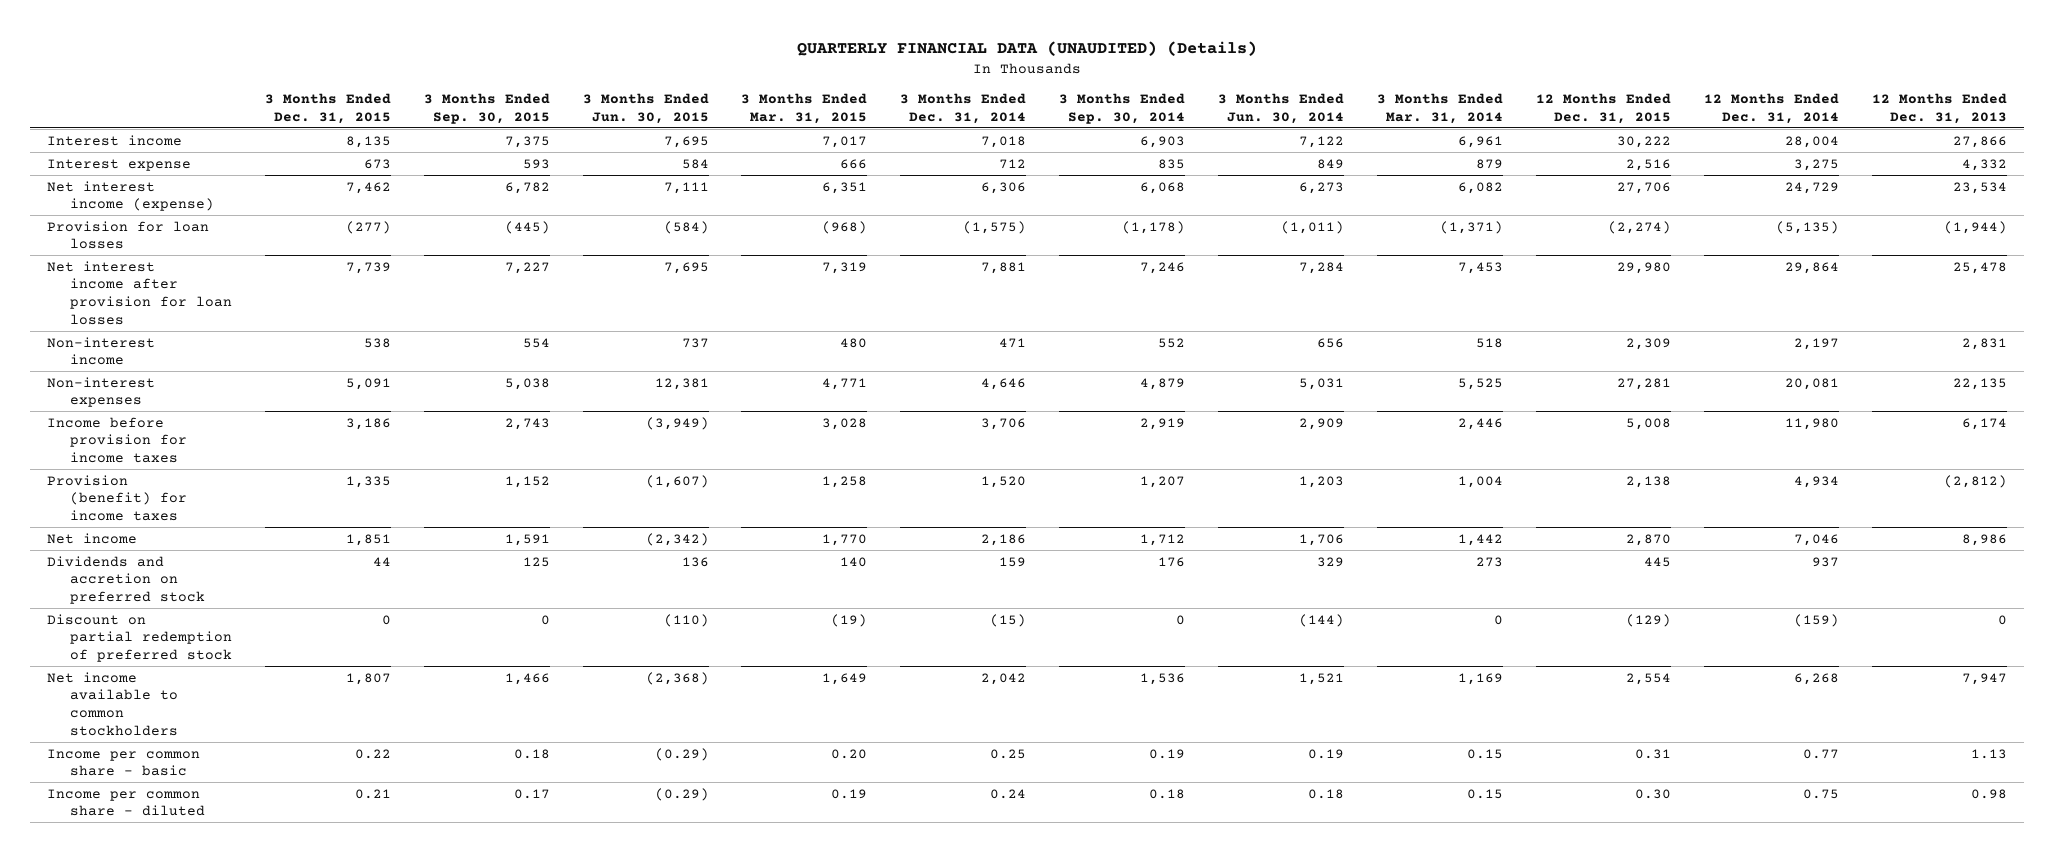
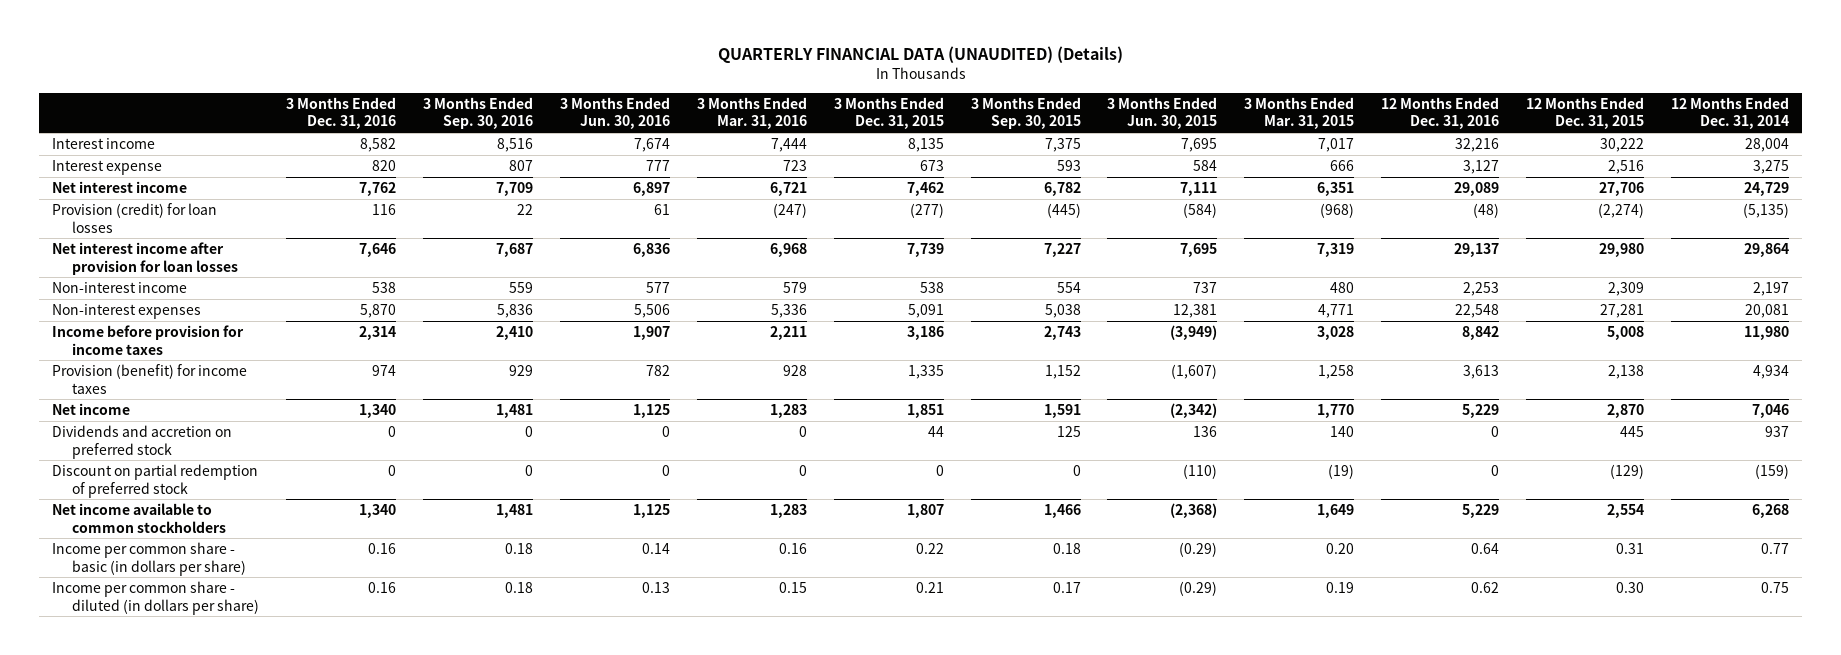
[900,92,1027,124] 3 Months Ended Dec. 31, 2014 -> none
[1059,92,1186,124] 3 Months Ended Sep. 30, 2014 -> none
[1218,92,1345,124] 3 Months Ended Jun. 30, 2014 -> none
[1377,92,1504,124] 3 Months Ended Mar. 31, 2014 -> none
[1872,92,2008,124] 12 Months Ended Dec. 31, 2013 -> none
none -> [286,96,397,130] 3 Months Ended Dec. 31, 2016
none -> [423,96,534,130] 3 Months Ended Sep. 30, 2016
none -> [559,96,670,130] 3 Months Ended Jun. 30, 2016
none -> [696,96,807,130] 3 Months Ended Mar. 31, 2016
none -> [1381,96,1500,130] 12 Months Ended Dec. 31, 2016
[46,180,214,212] Net interest income (expense) -> [52,180,188,193] Net interest income
[46,220,209,250] Provision for loan losses -> [52,202,218,233] Provision (credit) for loan losses
[46,748,200,777] Income per common share - basic -> [52,541,247,576] Income per common share - basic (in dollars per share)
[46,788,205,817] Income per common share - diluted -> [52,580,260,615] Income per common share - diluted (in dollars per share)

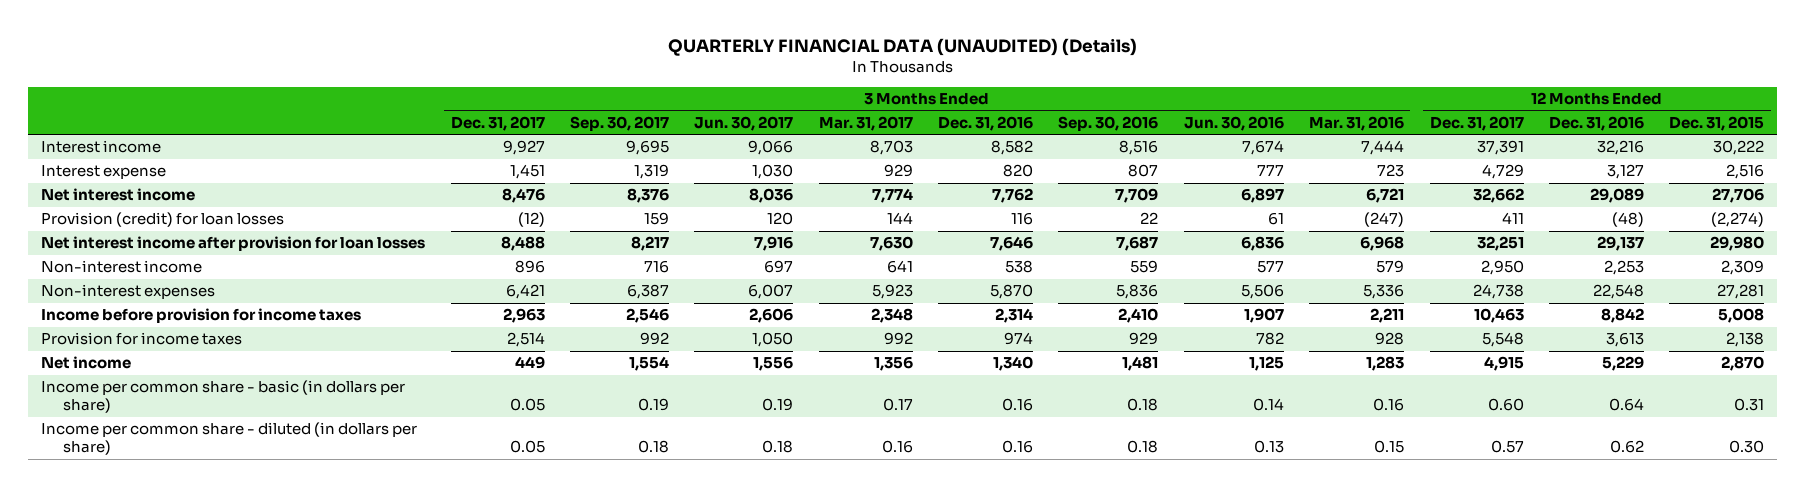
[833,96,944,130] 3 Months Ended Dec. 31, 2015 -> none
[970,96,1081,130] 3 Months Ended Sep. 30, 2015 -> none
[1107,96,1218,130] 3 Months Ended Jun. 30, 2015 -> none
[1244,96,1355,130] 3 Months Ended Mar. 31, 2015 -> none
[1670,96,1789,130] 12 Months Ended Dec. 31, 2014 -> none
none -> [450,115,545,131] Dec. 31, 2017
none -> [569,115,669,131] Sep. 30, 2017
none -> [694,115,794,131] Jun. 30, 2017
none -> [818,115,913,131] Mar. 31, 2017
none -> [1429,115,1524,131] Dec. 31, 2017
[52,363,248,394] Provision (benefit) for income taxes -> [41,332,243,346] Provision for income taxes
[52,424,233,459] Dividends and accretion on preferred stock -> none
[52,463,259,498] Discount on partial redemption of preferred stock -> none
[52,502,227,533] Net income available to common stockholders -> none

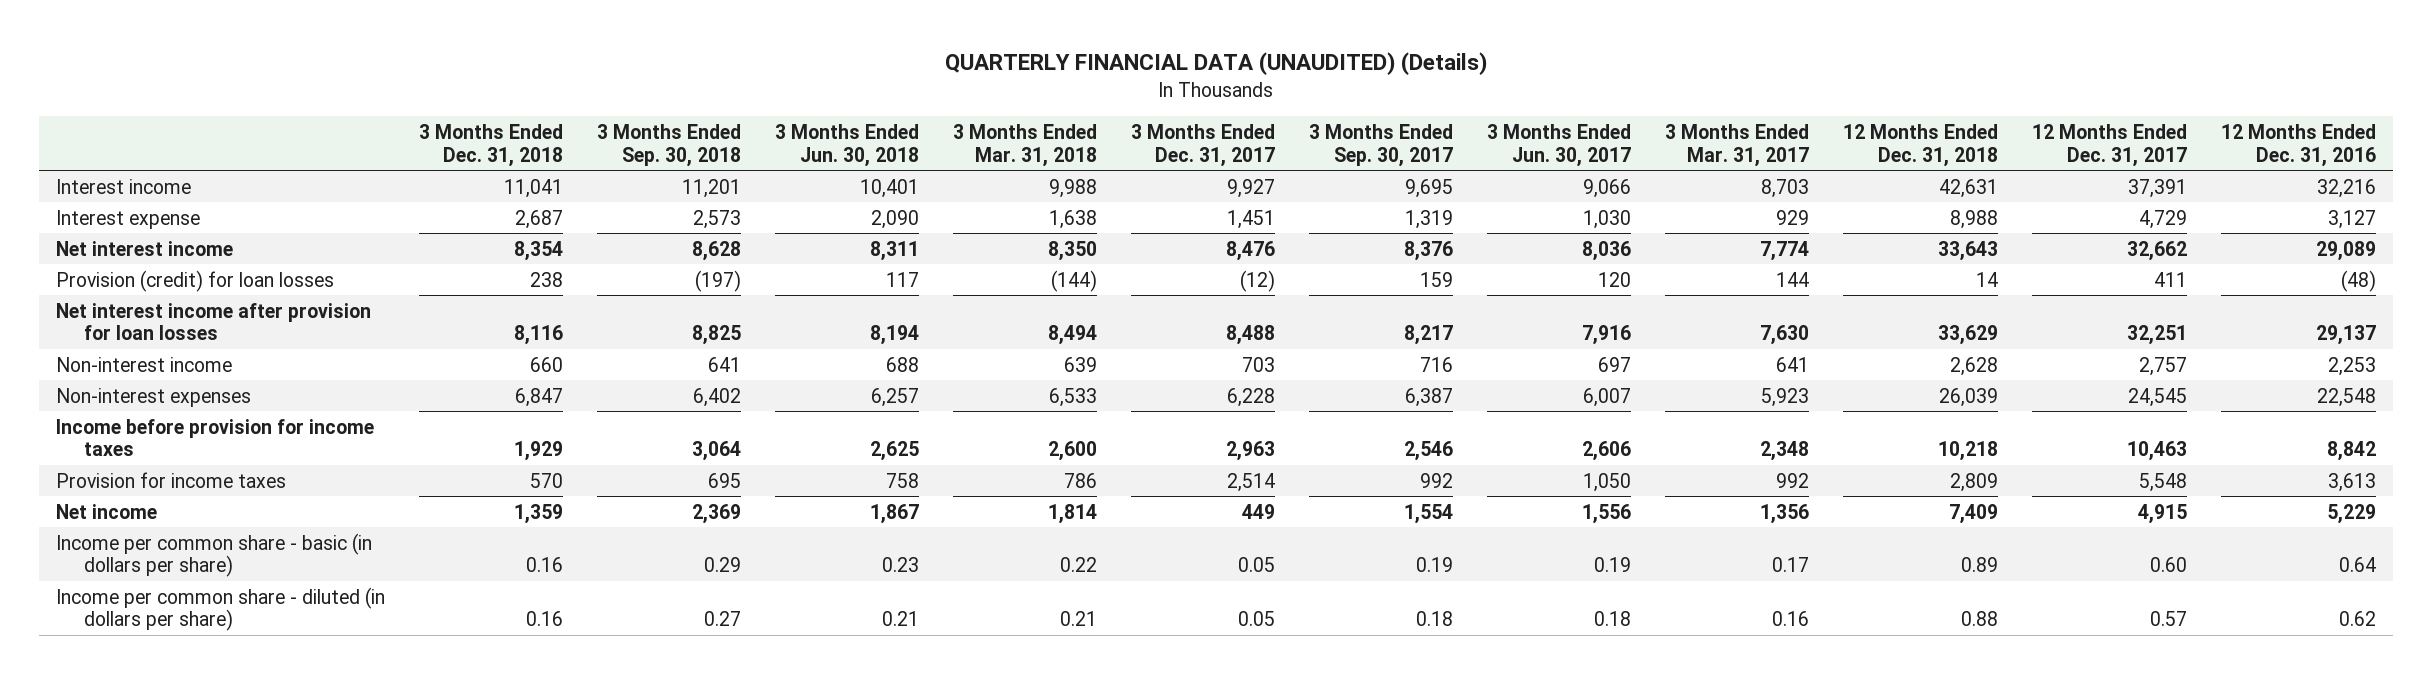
[938,115,1034,131] Dec. 31, 2016 -> none
[1058,115,1159,131] Sep. 30, 2016 -> none
[1183,115,1284,131] Jun. 30, 2016 -> none
[1309,115,1405,131] Mar. 31, 2016 -> none
[1669,115,1765,131] Dec. 31, 2015 -> none
none -> [419,123,564,167] 3 Months Ended Dec. 31, 2018
none -> [597,123,742,167] 3 Months Ended Sep. 30, 2018
none -> [775,123,920,167] 3 Months Ended Jun. 30, 2018
none -> [953,123,1098,167] 3 Months Ended Mar. 31, 2018
none -> [1843,123,1999,167] 12 Months Ended Dec. 31, 2018
[514,260,545,274] 896 -> [1242,356,1276,372] 703
[1480,260,1524,276] 2,950 -> [2138,356,2187,376] 2,757
[505,284,545,300] 6,421 -> [1227,387,1276,407] 6,228
[1472,284,1524,300] 24,738 -> [2127,387,2187,407] 24,545

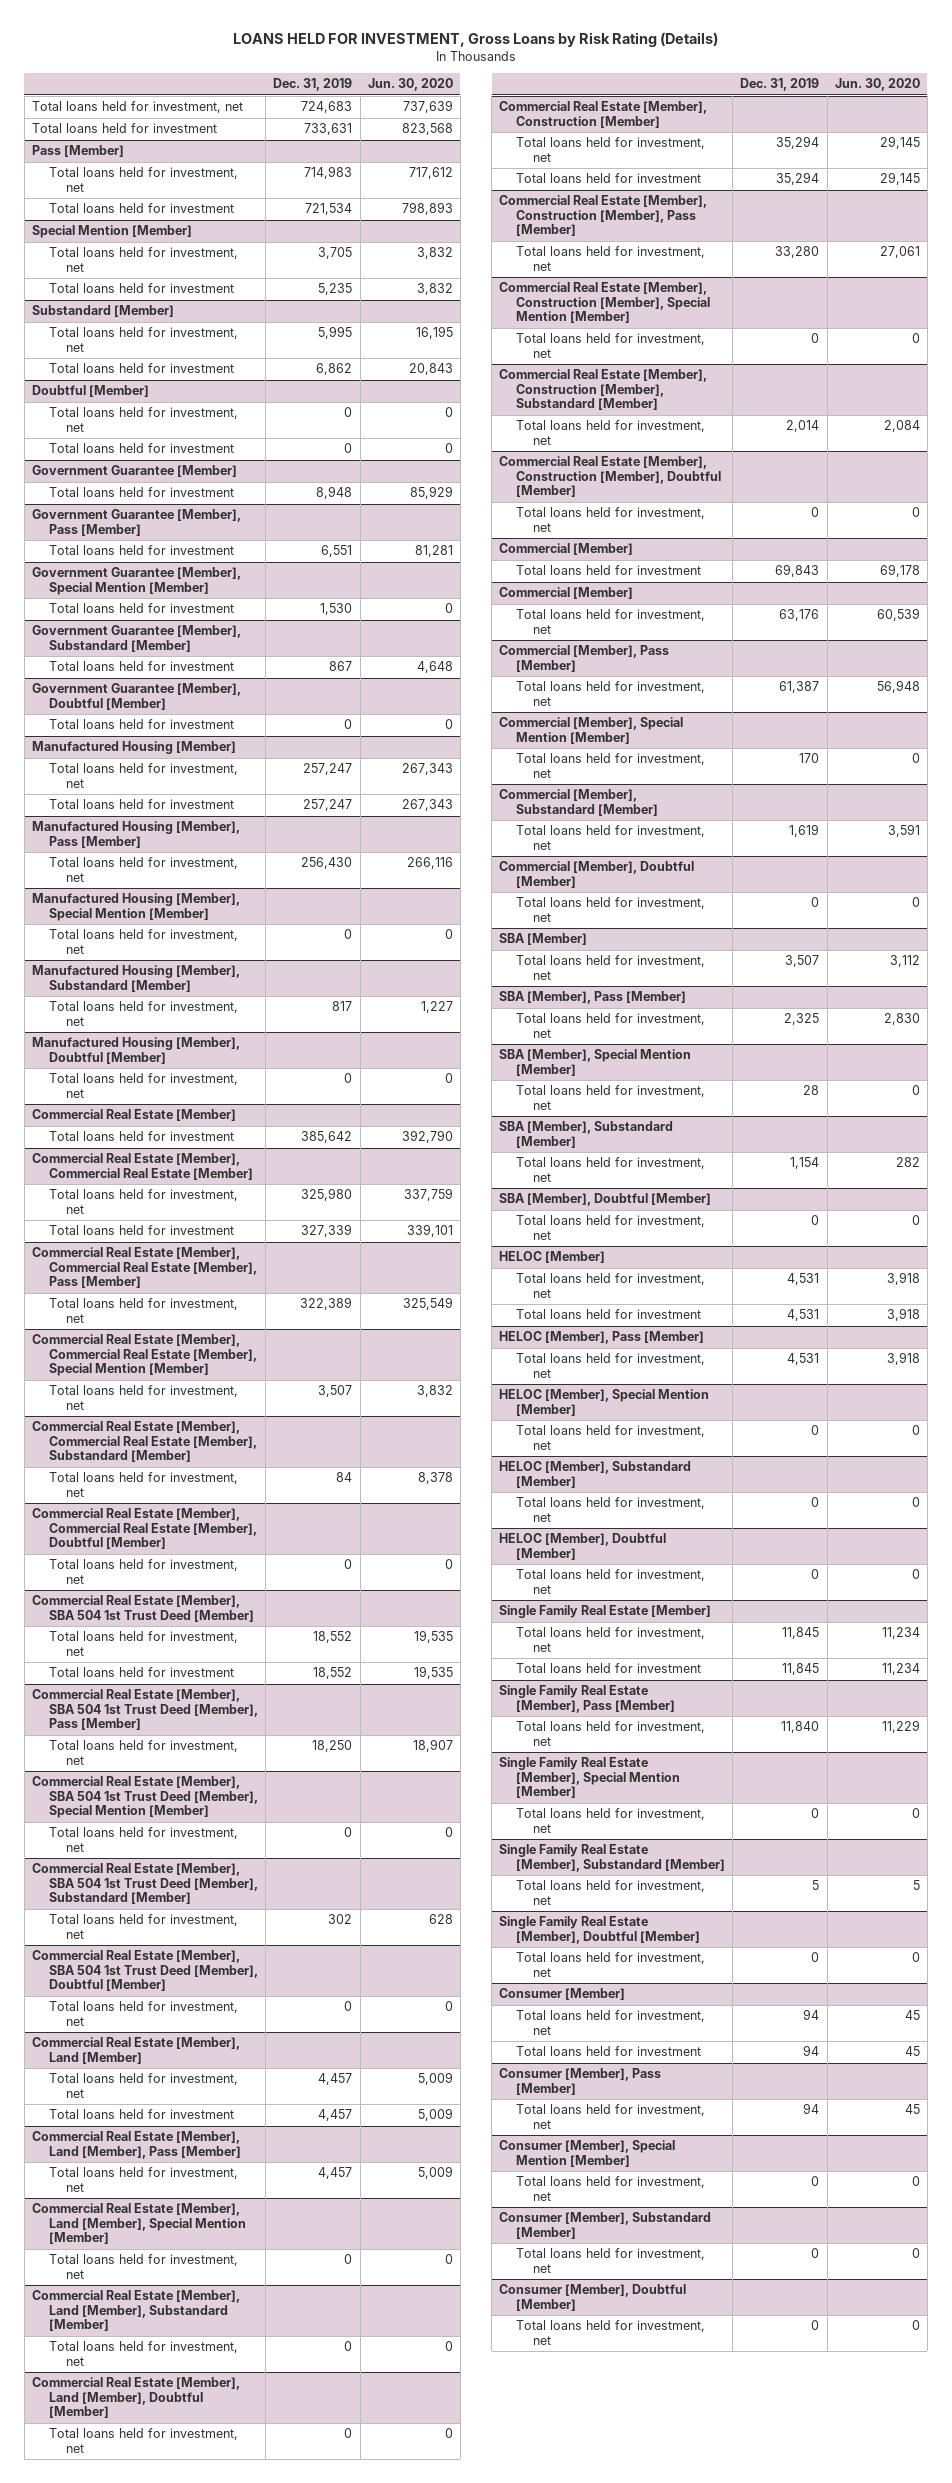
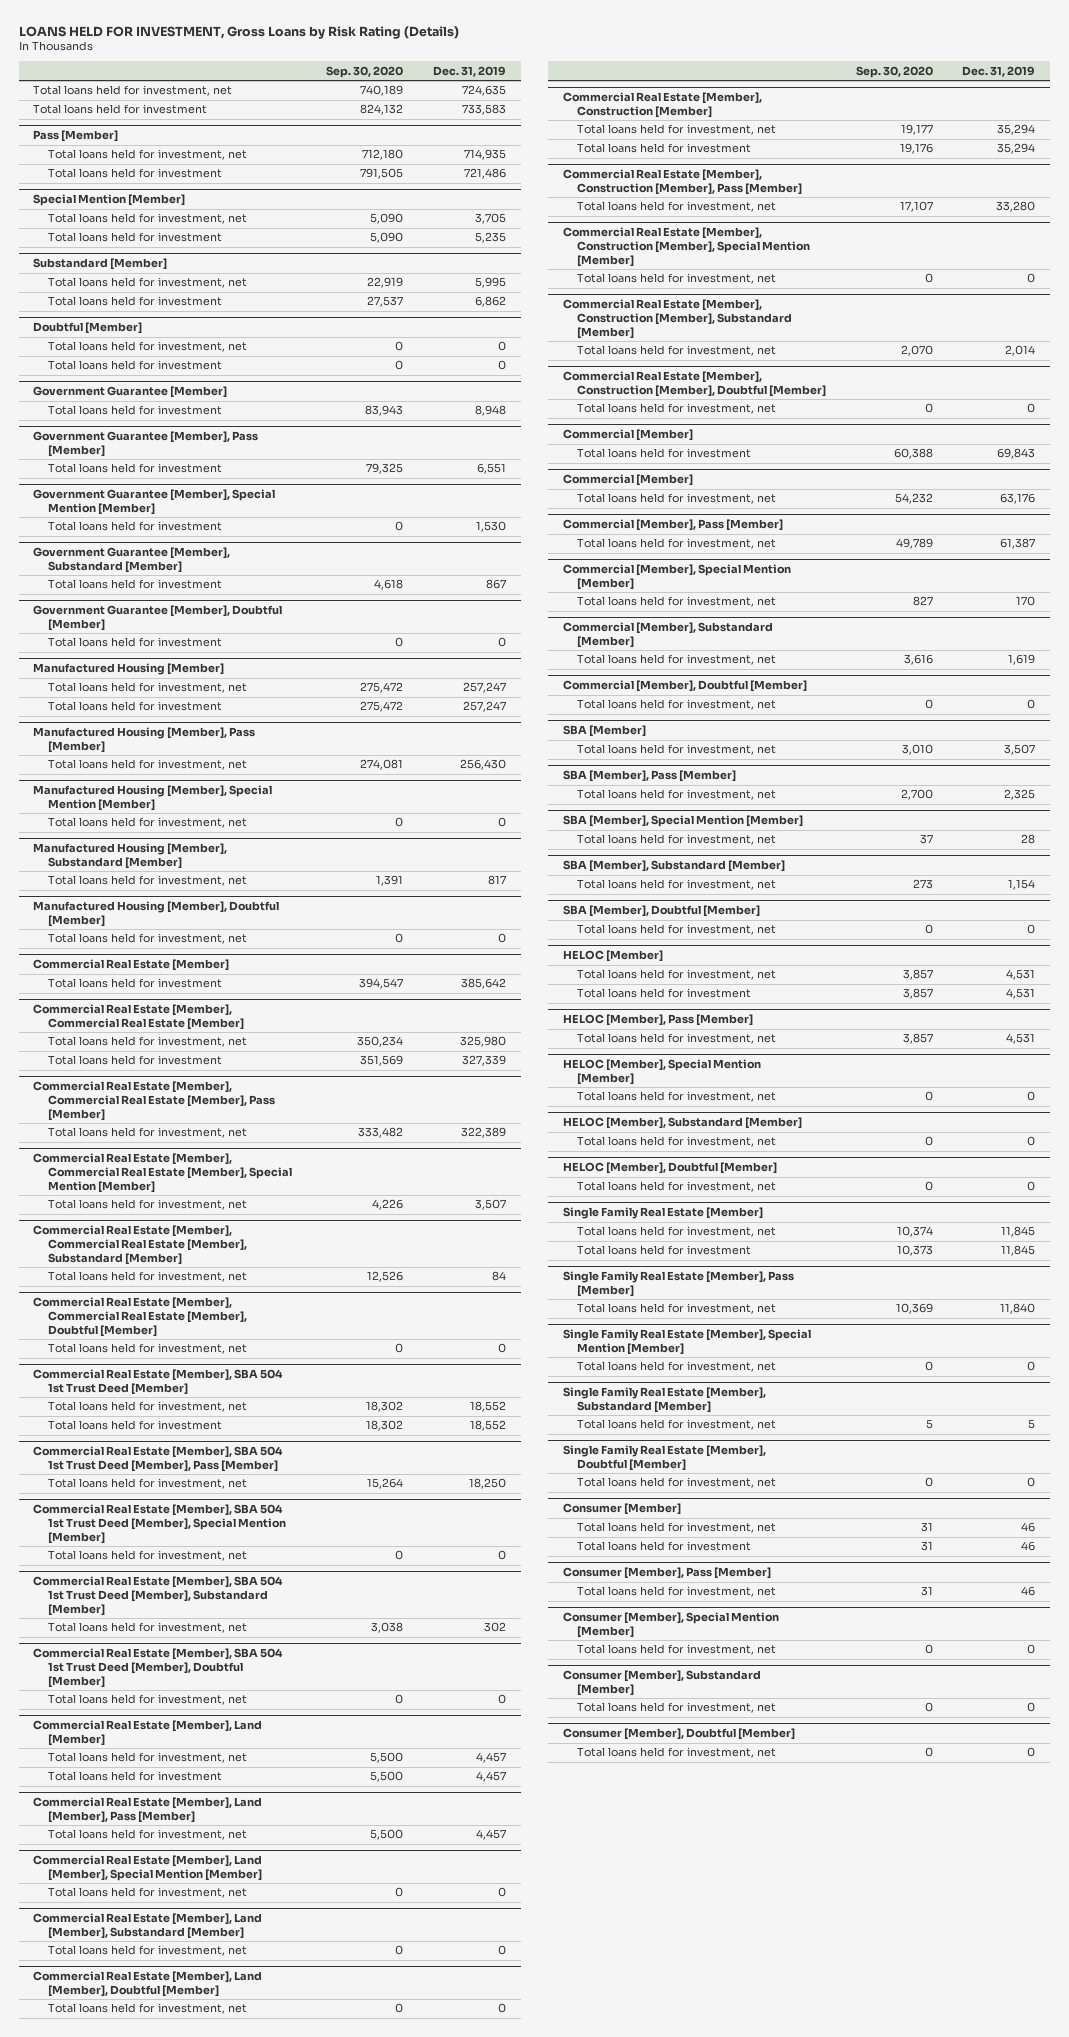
[367,78,453,92] Jun. 30, 2020 -> none
none -> [326,65,404,78] Sep. 30, 2020
[301,101,353,114] 724,683 -> [461,85,506,97] 724,635
[304,123,353,136] 733,631 -> [461,104,506,116] 733,583
[304,166,353,180] 714,983 -> [463,149,506,161] 714,935
[305,203,353,216] 721,534 -> [463,168,506,180] 721,486
[803,2009,820,2021] 94 -> [1021,1522,1036,1533] 46
[803,2045,820,2057] 94 -> [1021,1541,1036,1552] 46
[803,2103,820,2115] 94 -> [1021,1586,1036,1597] 46

